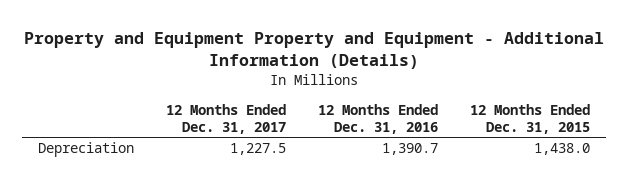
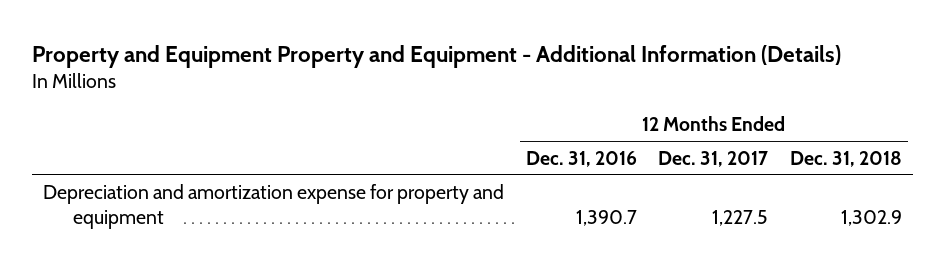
[469,103,590,134] 12 Months Ended Dec. 31, 2015 -> none
none -> [790,150,903,167] Dec. 31, 2018
[37,142,134,158] Depreciation -> [42,184,504,230] Depreciation and amortization expense for property and equipment

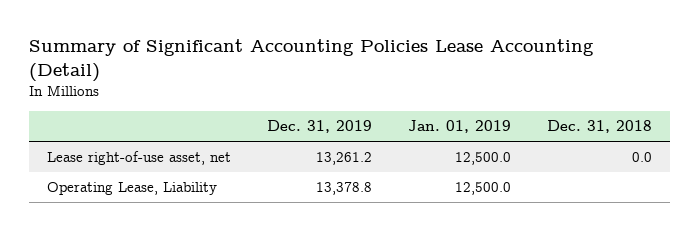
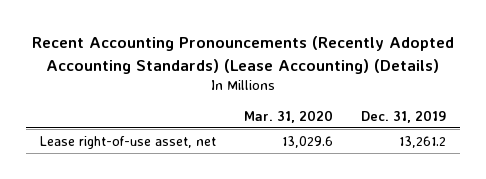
[28,39,594,82] Summary of Significant Accounting Policies Lease Accounting (Detail) -> [32,36,455,74] Recent Accounting Pronouncements (Recently Adopted Accounting Standards) (Lease Accounting) (Details)
[407,120,511,134] Jan. 01, 2019 -> none
[546,120,652,134] Dec. 31, 2018 -> none
none -> [244,109,334,123] Mar. 31, 2020
[46,182,217,196] Operating Lease, Liability -> none

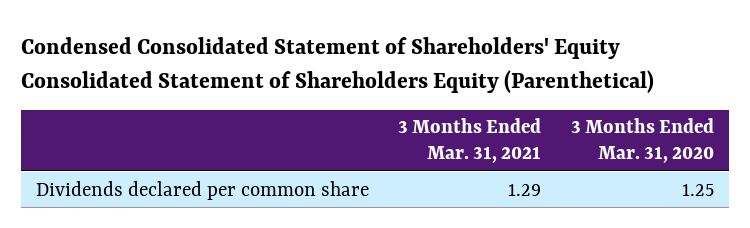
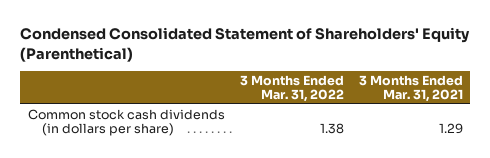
[20,37,654,93] Condensed Consolidated Statement of Shareholders' Equity Consolidated Statement of Shareholders Equity (Parenthetical) -> [19,27,470,62] Condensed Consolidated Statement of Shareholders' Equity (Parenthetical)
[571,118,715,164] 3 Months Ended Mar. 31, 2020 -> none
none -> [239,74,344,103] 3 Months Ended Mar. 31, 2022
[35,180,369,200] Dividends declared per common share -> [27,108,225,137] Common stock cash dividends (in dollars per share)

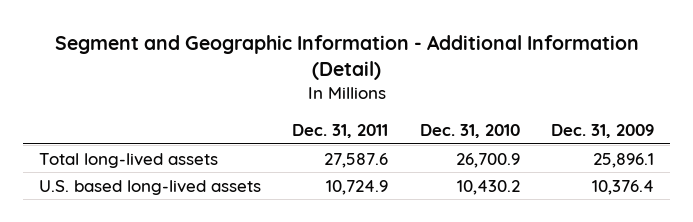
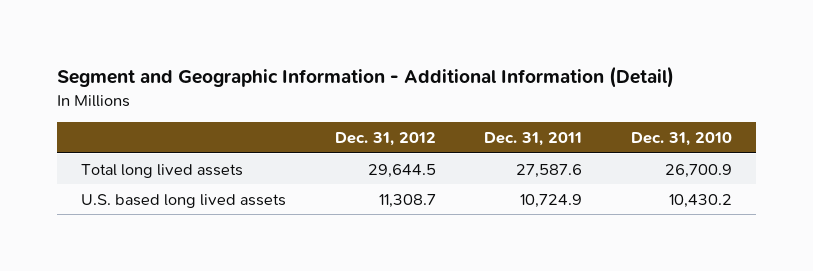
[551,124,655,139] Dec. 31, 2009 -> none
none -> [334,132,436,147] Dec. 31, 2012
[38,152,218,168] Total long-lived assets -> [81,163,244,178] Total long lived assets
[38,179,261,195] U.S. based long-lived assets -> [81,193,287,208] U.S. based long lived assets

